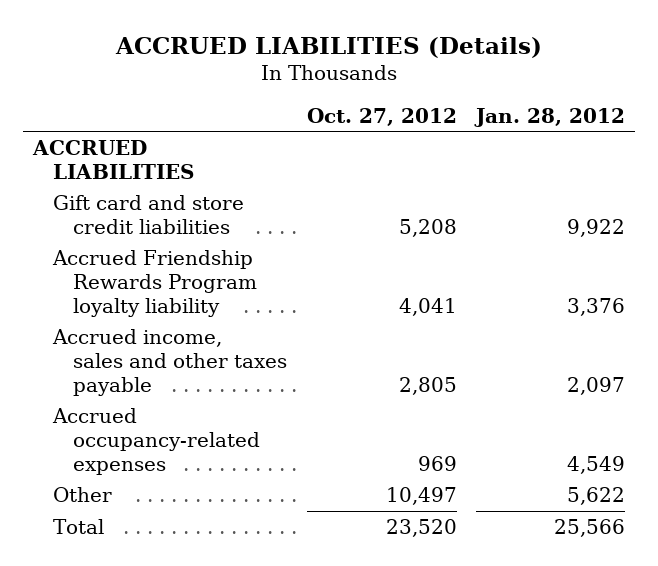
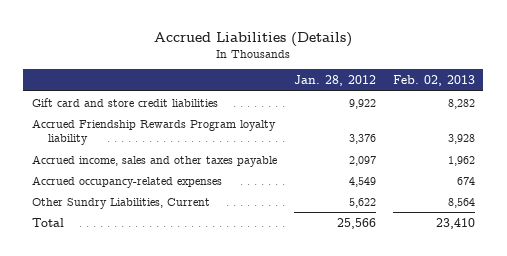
[115,36,543,58] ACCRUED LIABILITIES (Details) -> [154,31,353,47] Accrued Liabilities (Details)
[306,107,457,126] Oct. 27, 2012 -> none
none -> [392,75,475,87] Feb. 02, 2013
[31,139,194,179] ACCRUED LIABILITIES -> none
[52,486,112,502] Other -> [31,197,210,209] Other Sundry Liabilities, Current

